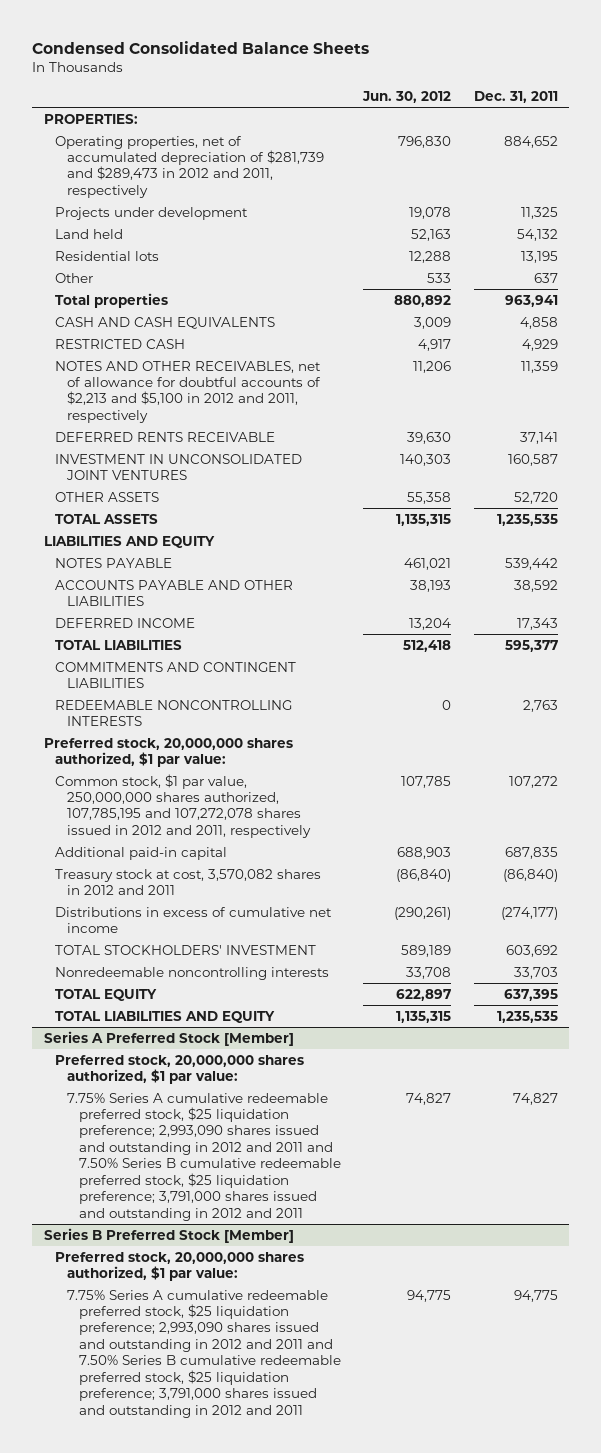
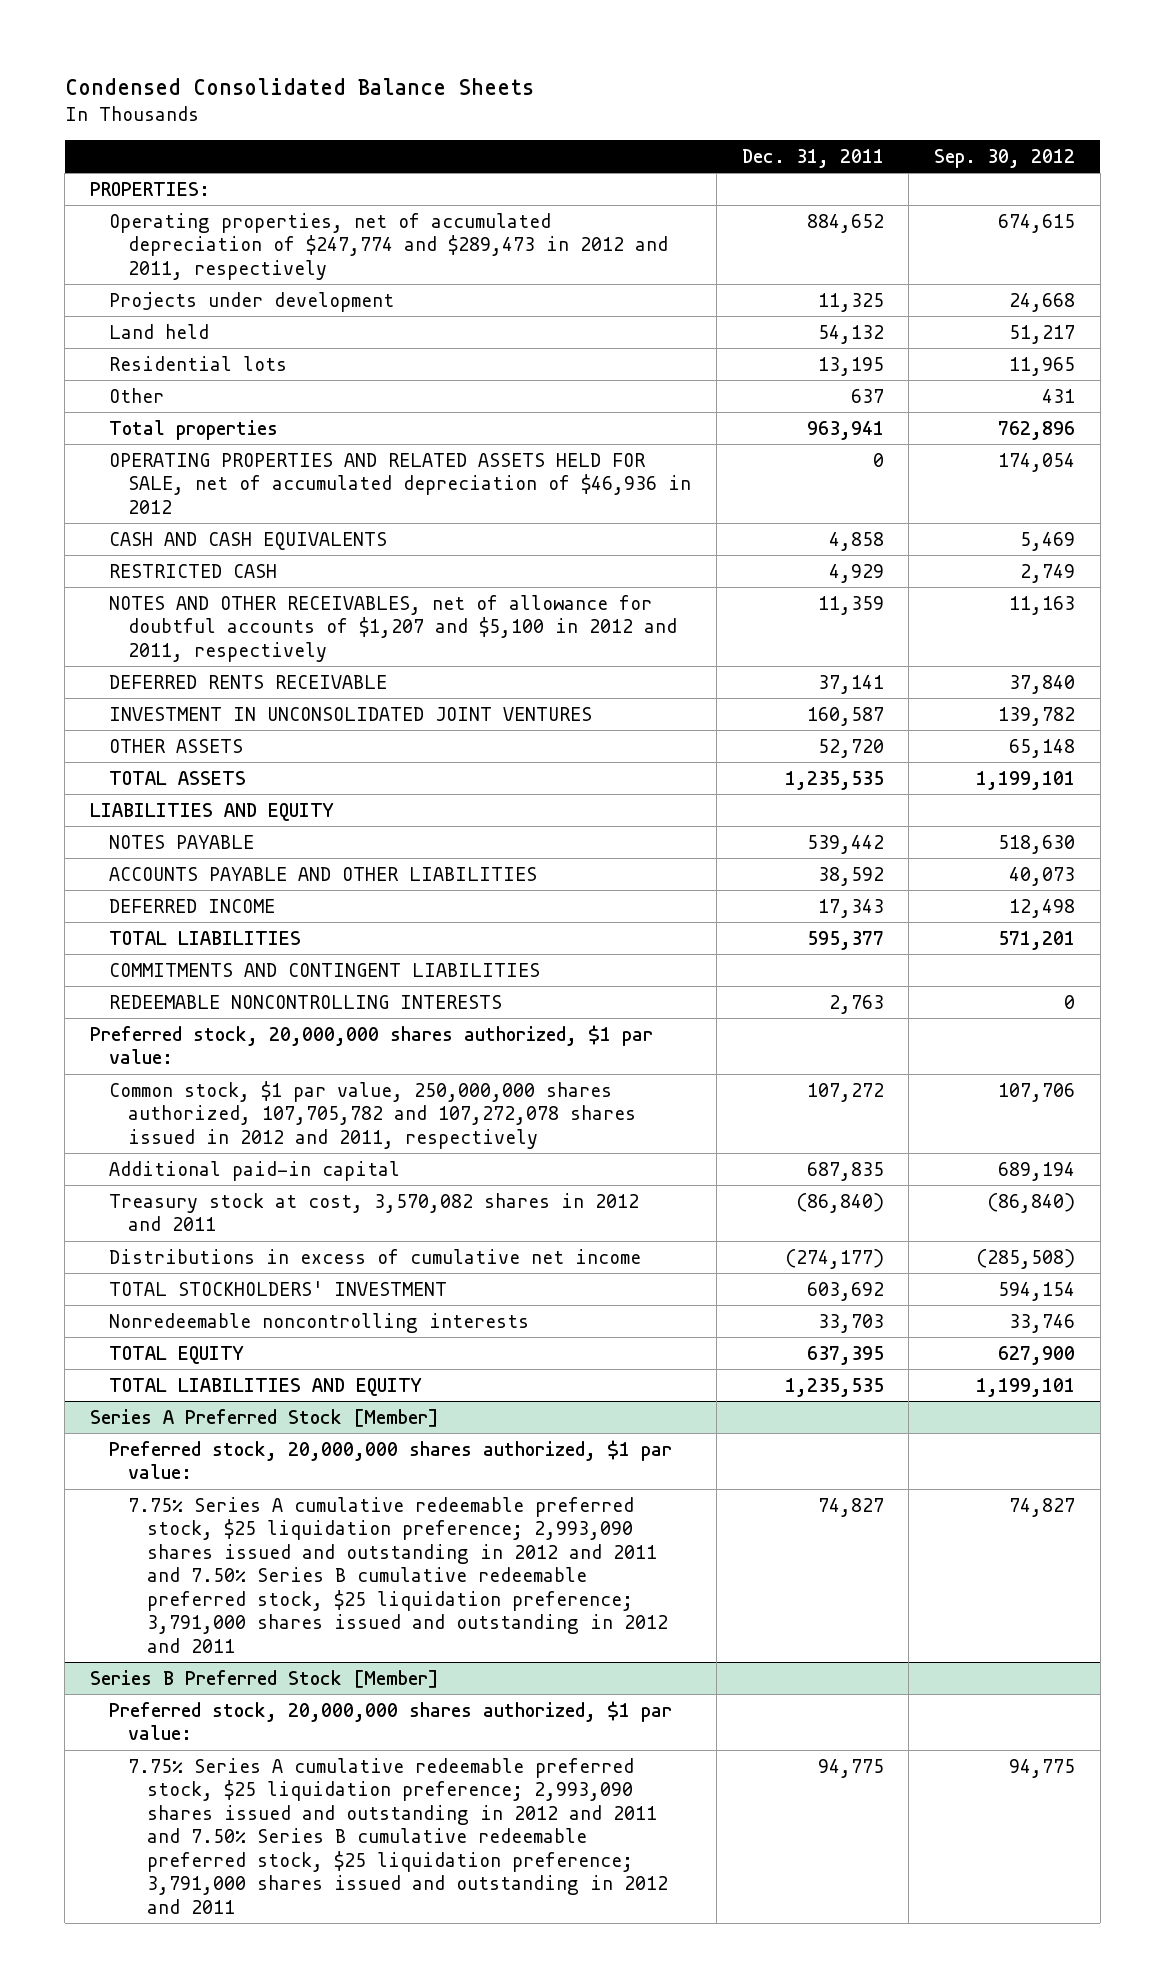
[362,91,452,104] Jun. 30, 2012 -> none
none -> [934,148,1076,168] Sep. 30, 2012
[55,135,324,198] Operating properties, net of accumulated depreciation of $281,739 and $289,473 in 2012 and 2011, respectively -> [109,212,669,280] Operating properties, net of accumulated depreciation of $247,774 and $289,473 in 2012 and 2011, respectively
none -> [109,452,692,514] OPERATING PROPERTIES AND RELATED ASSETS HELD FOR SALE, net of accumulated depreciation of $46,936 in 2012
[55,360,322,423] NOTES AND OTHER RECEIVABLES, net of allowance for doubtful accounts of $2,213 and $5,100 in 2012 and 2011, respectively -> [109,594,678,662] NOTES AND OTHER RECEIVABLES, net of allowance for doubtful accounts of $1,207 and $5,100 in 2012 and 2011, respectively
[55,773,311,838] Common stock, $1 par value, 250,000,000 shares authorized, 107,785,195 and 107,272,078 shares issued in 2012 and 2011, respectively -> [109,1080,637,1149] Common stock, $1 par value, 250,000,000 shares authorized, 107,705,782 and 107,272,078 shares issued in 2012 and 2011, respectively

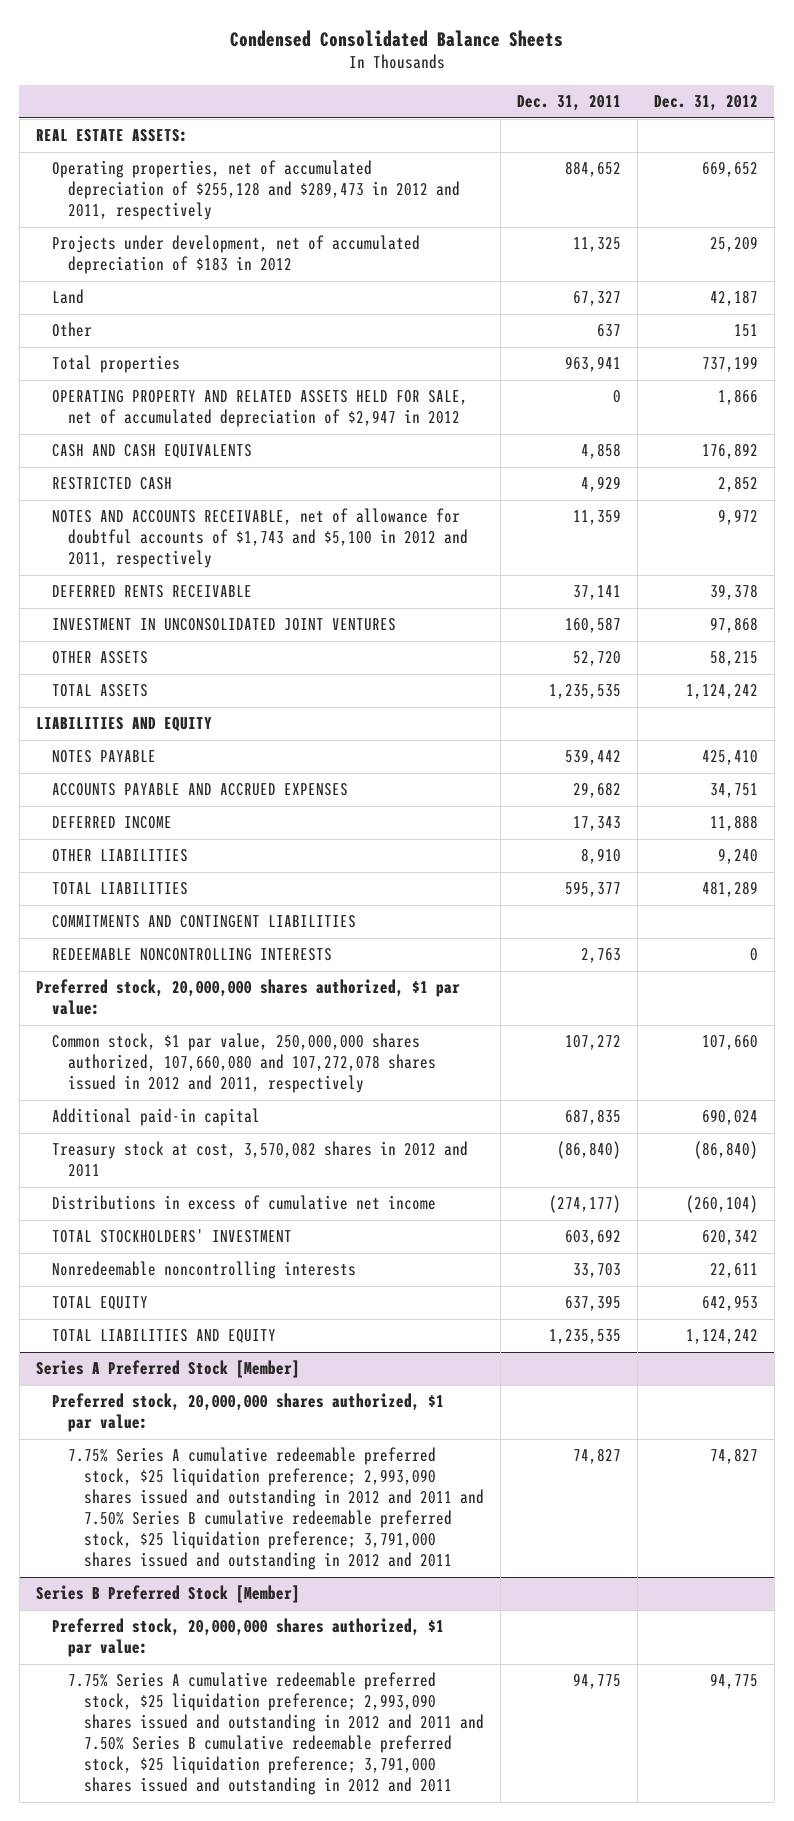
[934,148,1076,168] Sep. 30, 2012 -> none
none -> [653,95,758,112] Dec. 31, 2012
[109,355,288,371] Residential lots -> none
[90,181,211,196] PROPERTIES: -> [36,129,189,143] REAL ESTATE ASSETS:
[109,212,669,280] Operating properties, net of accumulated depreciation of $247,774 and $289,473 in 2012 and 2011, respectively -> [51,160,460,221] Operating properties, net of accumulated depreciation of $255,128 and $289,473 in 2012 and 2011, respectively
[109,291,395,312] Projects under development -> [51,235,420,275] Projects under development, net of accumulated depreciation of $183 in 2012
[109,323,210,339] Land held -> [51,289,84,305] Land
[817,324,884,344] 54,132 -> [572,291,621,307] 67,327
[109,452,692,514] OPERATING PROPERTIES AND RELATED ASSETS HELD FOR SALE, net of accumulated depreciation of $46,936 in 2012 -> [51,390,468,428] OPERATING PROPERTY AND RELATED ASSETS HELD FOR SALE, net of accumulated depreciation of $2,947 in 2012
[109,594,678,662] NOTES AND OTHER RECEIVABLES, net of allowance for doubtful accounts of $1,207 and $5,100 in 2012 and 2011, respectively -> [51,508,468,569] NOTES AND ACCOUNTS RECEIVABLE, net of allowance for doubtful accounts of $1,743 and $5,100 in 2012 and 2011, respectively
[109,866,538,881] ACCOUNTS PAYABLE AND OTHER LIABILITIES -> [51,783,348,797] ACCOUNTS PAYABLE AND ACCRUED EXPENSES
[817,866,884,886] 38,592 -> [572,782,621,799] 29,682
none -> [51,849,188,863] OTHER LIABILITIES
[109,1080,637,1149] Common stock, $1 par value, 250,000,000 shares authorized, 107,705,782 and 107,272,078 shares issued in 2012 and 2011, respectively -> [51,1033,436,1094] Common stock, $1 par value, 250,000,000 shares authorized, 107,660,080 and 107,272,078 shares issued in 2012 and 2011, respectively

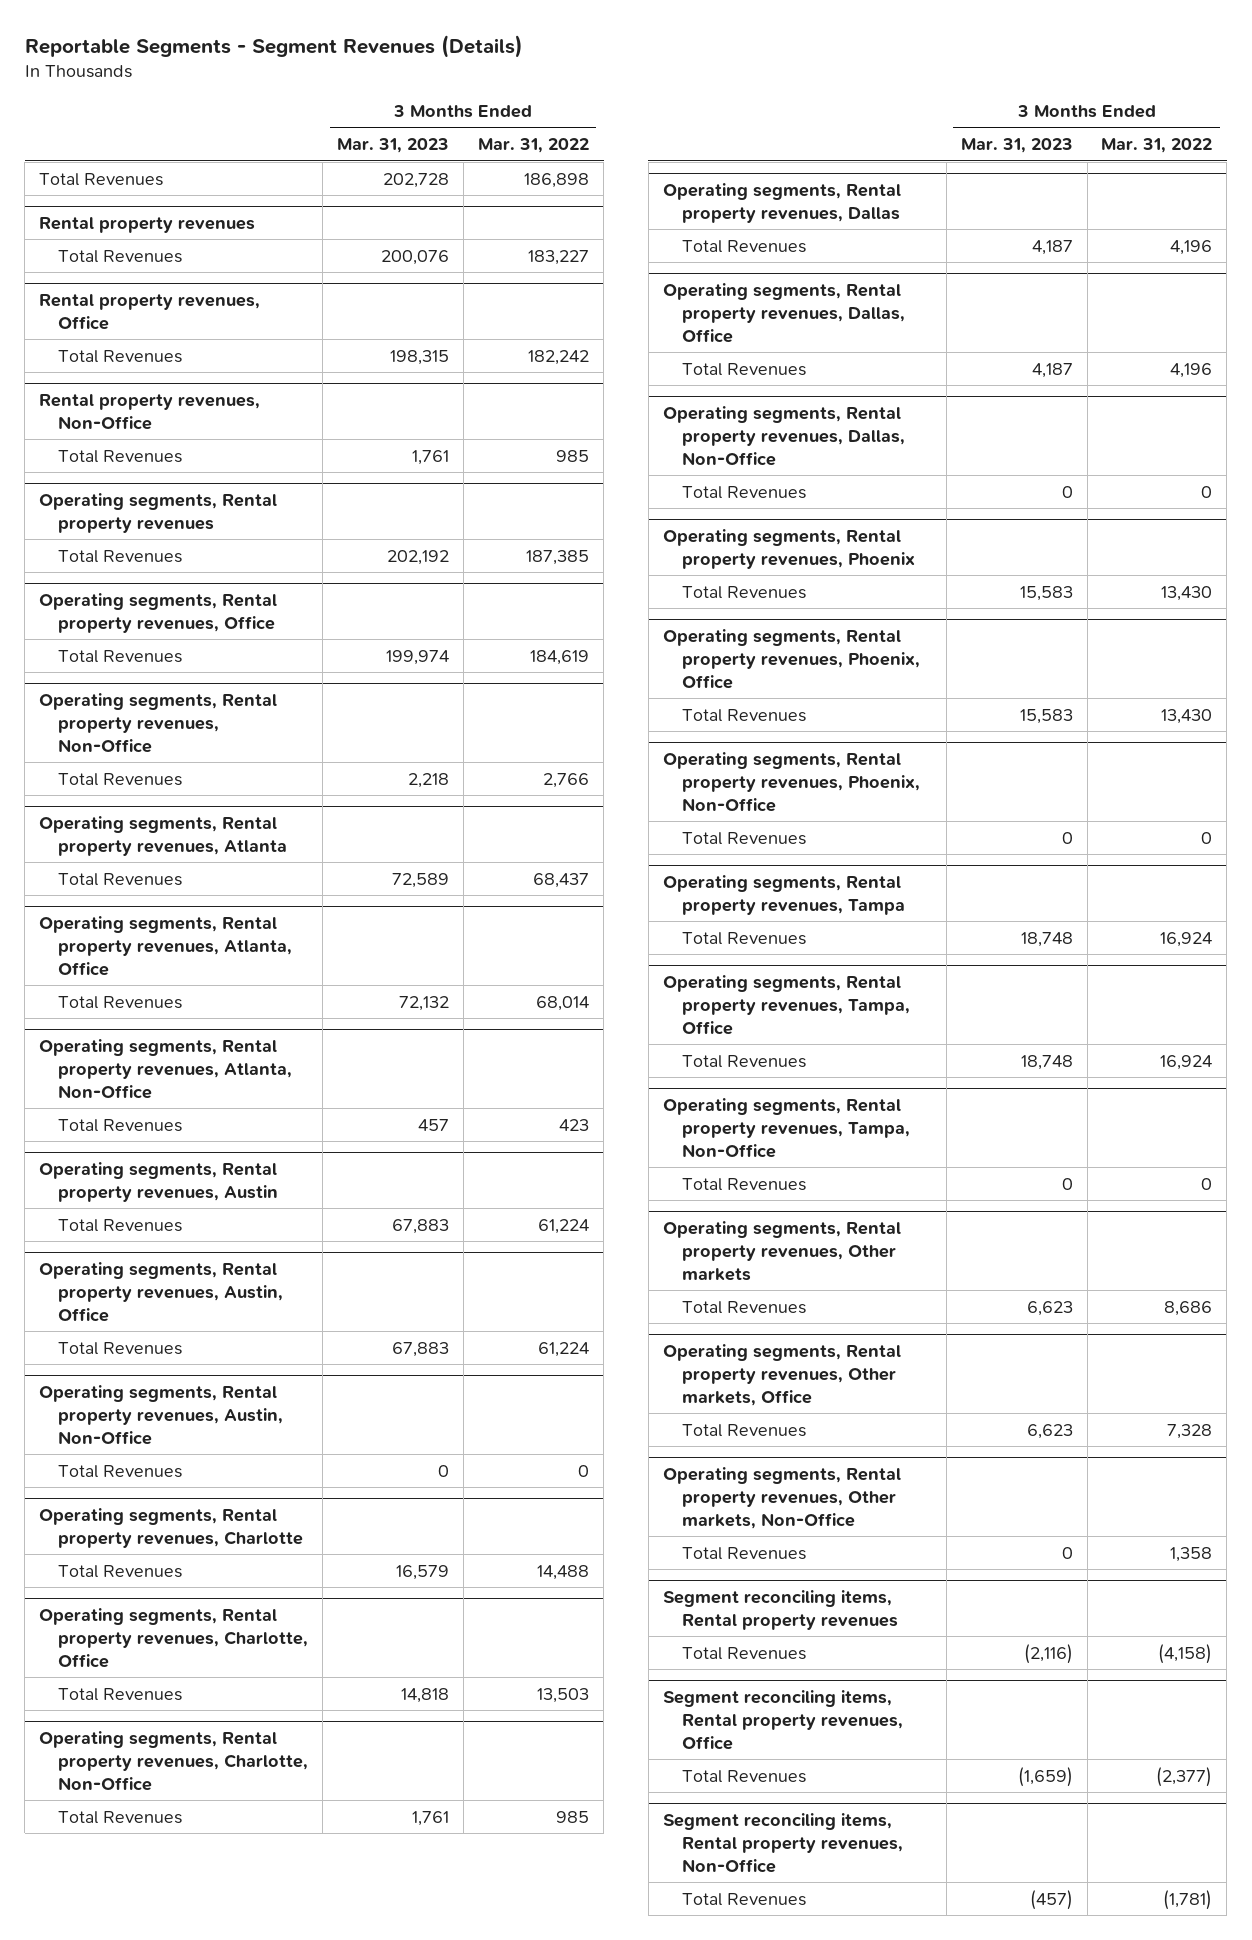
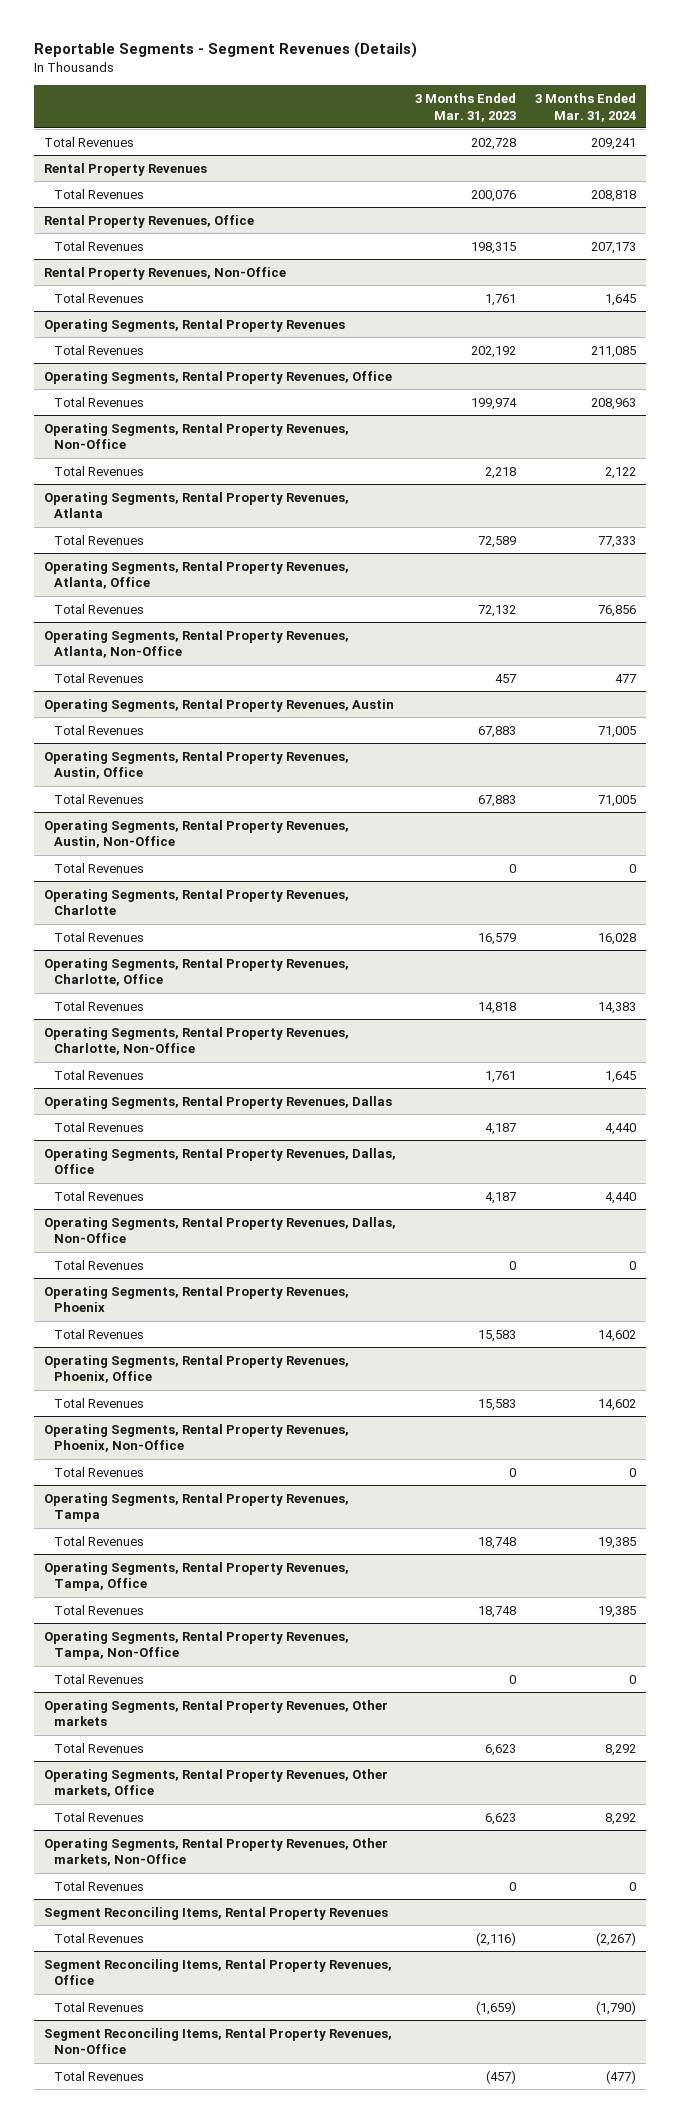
[478,138,590,154] Mar. 31, 2022 -> none
none -> [535,92,637,122] 3 Months Ended Mar. 31, 2024
[39,216,256,233] Rental property revenues -> [43,162,207,176] Rental Property Revenues
[39,293,261,330] Rental property revenues, Office -> [43,214,254,228] Rental Property Revenues, Office
[39,393,261,430] Rental property revenues, Non-Office -> [43,266,286,280] Rental Property Revenues, Non-Office
[39,492,278,533] Operating segments, Rental property revenues -> [43,318,345,332] Operating Segments, Rental Property Revenues
[39,592,278,633] Operating segments, Rental property revenues, Office -> [43,370,392,384] Operating Segments, Rental Property Revenues, Office
[39,692,278,753] Operating segments, Rental property revenues, Non-Office -> [43,422,349,450] Operating Segments, Rental Property Revenues, Non-Office
[39,815,288,856] Operating segments, Rental property revenues, Atlanta -> [43,491,349,519] Operating Segments, Rental Property Revenues, Atlanta
[39,915,293,976] Operating segments, Rental property revenues, Atlanta, Office -> [43,560,349,590] Operating Segments, Rental Property Revenues, Atlanta, Office
[39,1038,293,1099] Operating segments, Rental property revenues, Atlanta, Non-Office -> [43,629,349,659] Operating Segments, Rental Property Revenues, Atlanta, Non-Office
[39,1161,279,1202] Operating segments, Rental property revenues, Austin -> [43,698,394,712] Operating Segments, Rental Property Revenues, Austin
[39,1261,284,1322] Operating segments, Rental property revenues, Austin, Office -> [43,750,349,780] Operating Segments, Rental Property Revenues, Austin, Office
[39,1384,284,1445] Operating segments, Rental property revenues, Austin, Non-Office -> [43,819,349,849] Operating Segments, Rental Property Revenues, Austin, Non-Office
[39,1507,304,1548] Operating segments, Rental property revenues, Charlotte -> [43,888,349,916] Operating Segments, Rental Property Revenues, Charlotte
[39,1607,309,1668] Operating segments, Rental property revenues, Charlotte, Office -> [43,957,349,987] Operating Segments, Rental Property Revenues, Charlotte, Office
[39,1730,309,1791] Operating segments, Rental property revenues, Charlotte, Non-Office -> [43,1026,349,1056] Operating Segments, Rental Property Revenues, Charlotte, Non-Office
[662,182,901,223] Operating segments, Rental property revenues, Dallas -> [43,1095,392,1109] Operating Segments, Rental Property Revenues, Dallas
[662,282,905,343] Operating segments, Rental property revenues, Dallas, Office -> [43,1147,396,1175] Operating Segments, Rental Property Revenues, Dallas, Office
[662,405,905,466] Operating segments, Rental property revenues, Dallas, Non-Office -> [43,1216,396,1244] Operating Segments, Rental Property Revenues, Dallas, Non-Office
[662,528,915,569] Operating segments, Rental property revenues, Phoenix -> [43,1285,349,1313] Operating Segments, Rental Property Revenues, Phoenix
[662,628,920,689] Operating segments, Rental property revenues, Phoenix, Office -> [43,1354,349,1384] Operating Segments, Rental Property Revenues, Phoenix, Office
[662,751,920,812] Operating segments, Rental property revenues, Phoenix, Non-Office -> [43,1423,349,1453] Operating Segments, Rental Property Revenues, Phoenix, Non-Office
[662,874,905,915] Operating segments, Rental property revenues, Tampa -> [43,1492,349,1523] Operating Segments, Rental Property Revenues, Tampa
[662,974,910,1035] Operating segments, Rental property revenues, Tampa, Office -> [43,1561,349,1592] Operating Segments, Rental Property Revenues, Tampa, Office
[662,1097,910,1158] Operating segments, Rental property revenues, Tampa, Non-Office -> [43,1630,349,1661] Operating Segments, Rental Property Revenues, Tampa, Non-Office
[662,1220,901,1281] Operating segments, Rental property revenues, Other markets -> [43,1699,388,1727] Operating Segments, Rental Property Revenues, Other markets
[662,1343,901,1406] Operating segments, Rental property revenues, Other markets, Office -> [43,1768,388,1798] Operating Segments, Rental Property Revenues, Other markets, Office
[662,1466,901,1529] Operating segments, Rental property revenues, Other markets, Non-Office -> [43,1837,388,1867] Operating Segments, Rental Property Revenues, Other markets, Non-Office
[662,1589,898,1630] Segment reconciling items, Rental property revenues -> [43,1906,388,1920] Segment Reconciling Items, Rental Property Revenues
[662,1689,903,1750] Segment reconciling items, Rental property revenues, Office -> [43,1958,392,1986] Segment Reconciling Items, Rental Property Revenues, Office
[662,1812,903,1873] Segment reconciling items, Rental property revenues, Non-Office -> [43,2027,392,2055] Segment Reconciling Items, Rental Property Revenues, Non-Office

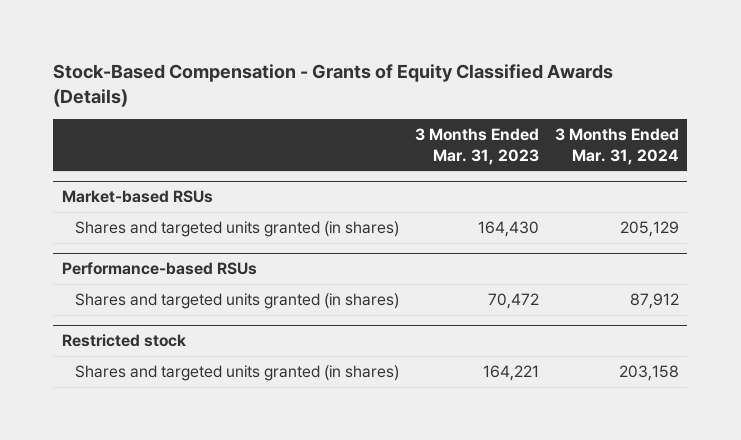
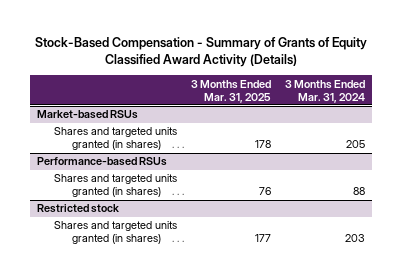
[53,64,614,108] Stock-Based Compensation - Grants of Equity Classified Awards (Details) -> [34,36,367,68] Stock-Based Compensation - Summary of Grants of Equity Classified Award Activity (Details)
[414,128,539,165] 3 Months Ended Mar. 31, 2023 -> none
none -> [191,79,272,103] 3 Months Ended Mar. 31, 2025
[620,221,680,238] 205,129 -> [345,140,365,149] 205
[630,293,680,310] 87,912 -> [352,187,365,196] 88
[619,365,680,382] 203,158 -> [344,234,365,243] 203

